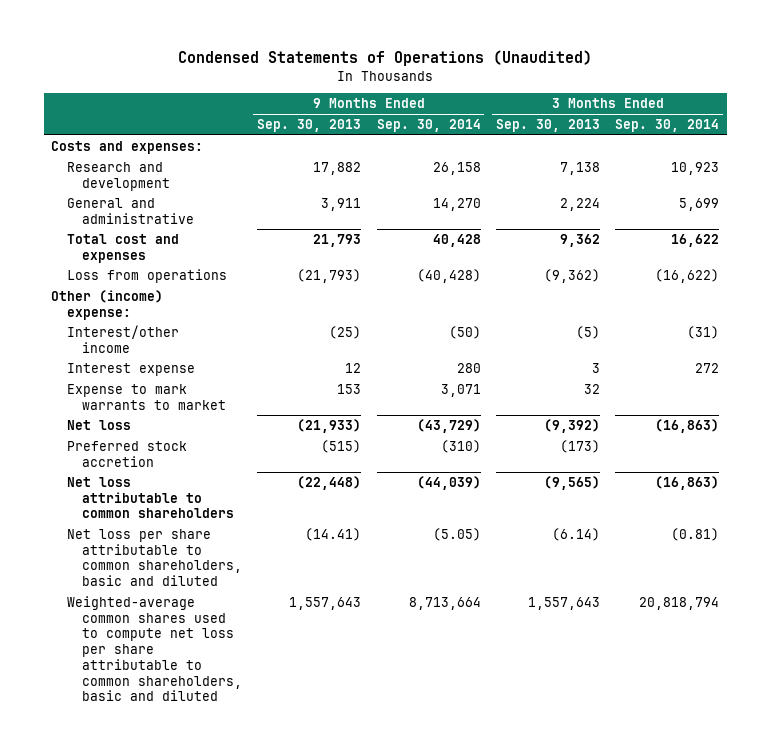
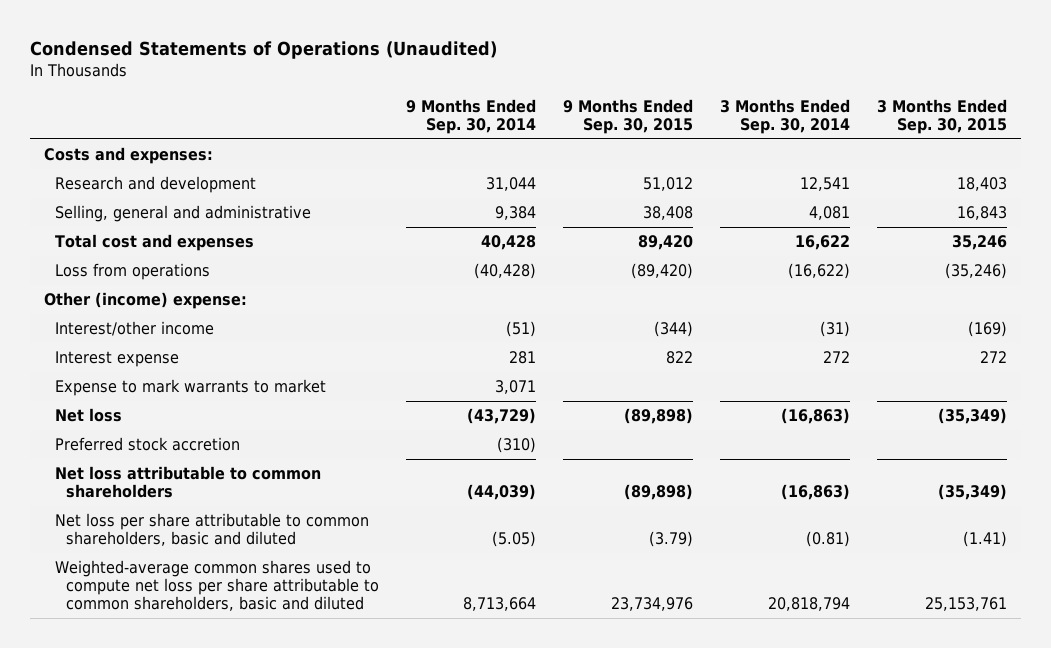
[257,119,362,133] Sep. 30, 2013 -> none
[495,119,600,133] Sep. 30, 2013 -> none
none -> [563,98,694,134] 9 Months Ended Sep. 30, 2015
none -> [877,98,1008,134] 3 Months Ended Sep. 30, 2015
[432,162,481,176] 26,158 -> [486,177,537,192] 31,044
[671,162,720,176] 10,923 -> [800,177,851,192] 12,541
[66,198,194,224] General and administrative -> [54,205,311,223] Selling, general and administrative
[432,198,481,212] 14,270 -> [495,206,537,221] 9,384
[679,198,720,212] 5,699 -> [809,206,851,221] 4,081
[448,326,481,340] (50) -> [506,321,537,338] (51)
[456,363,481,374] 280 -> [509,351,537,365] 281

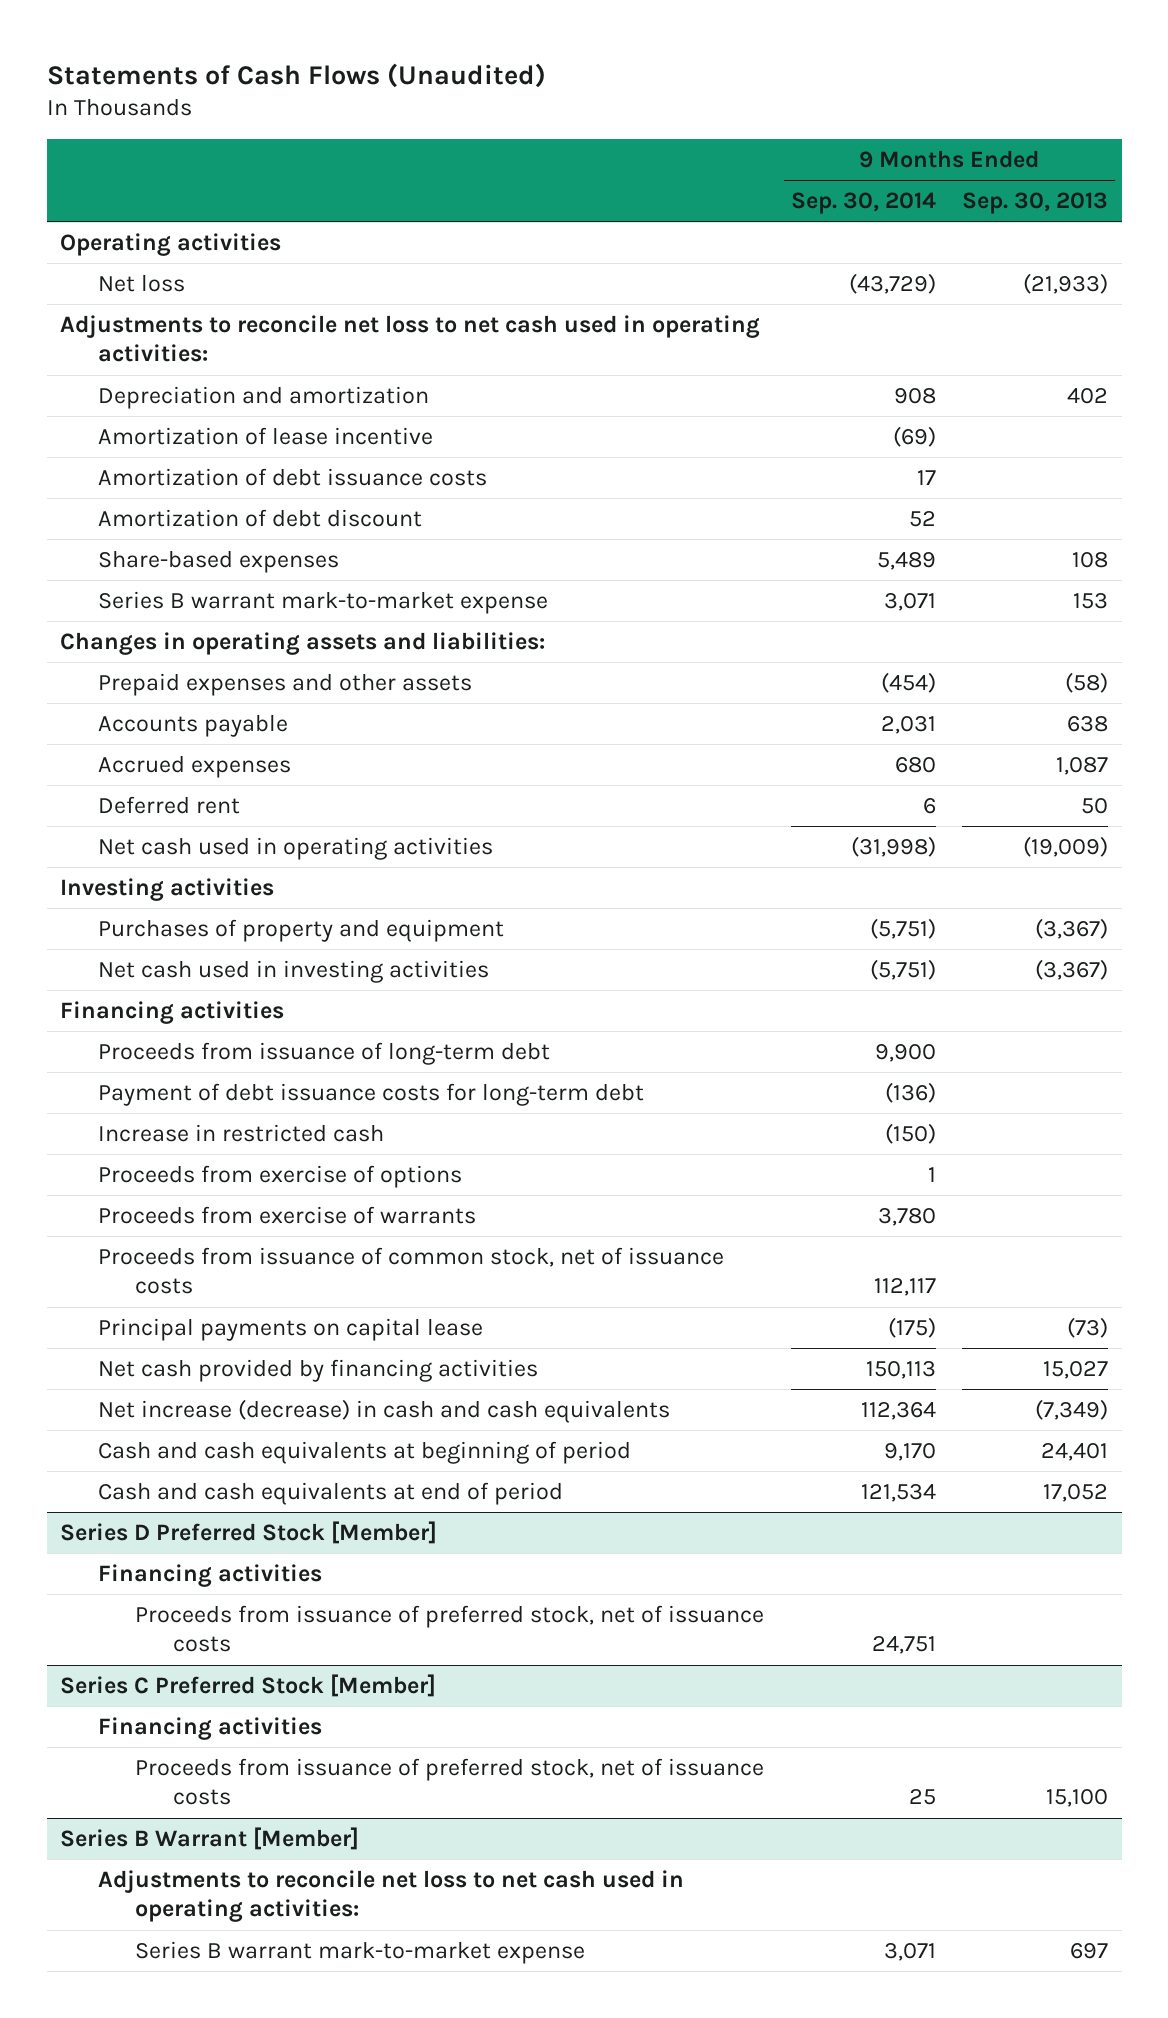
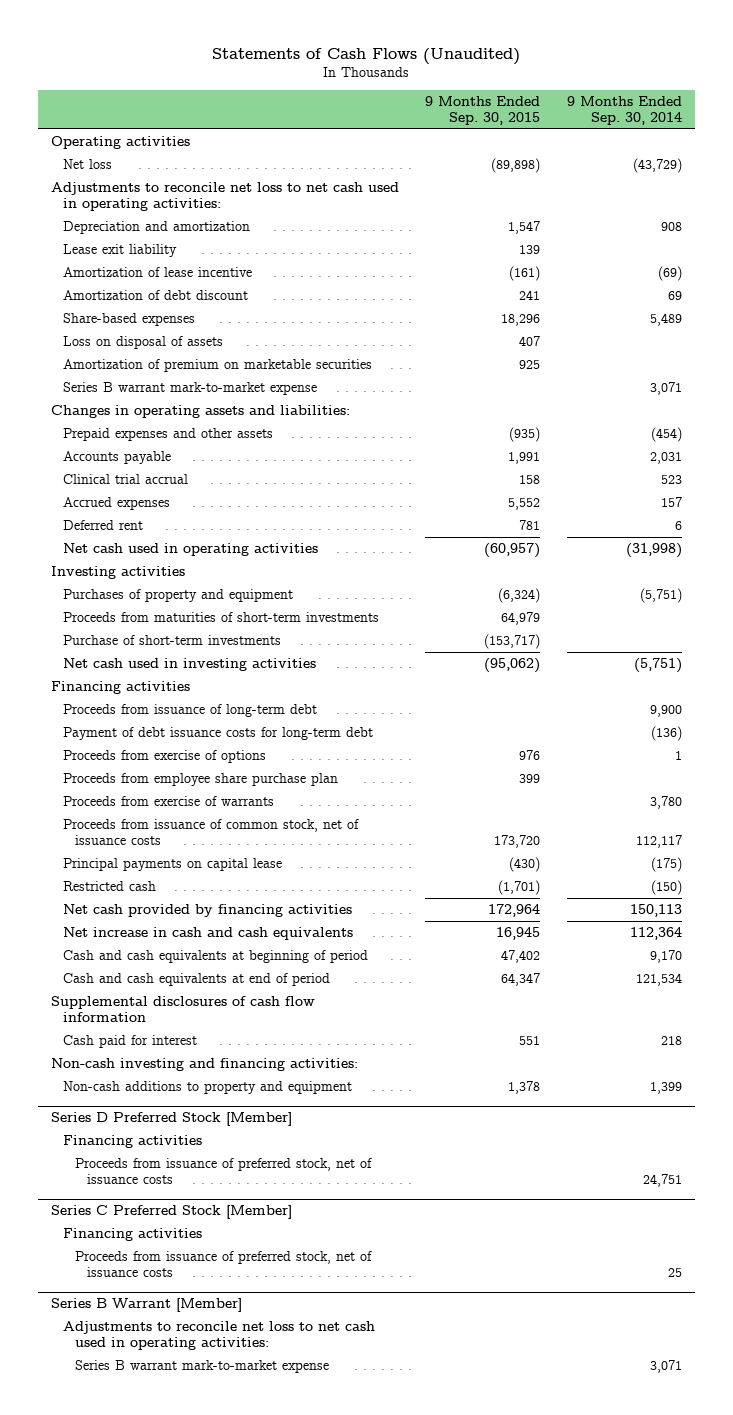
[962,192,1109,215] Sep. 30, 2013 -> none
none -> [425,96,541,126] 9 Months Ended Sep. 30, 2015
none -> [63,243,178,257] Lease exit liability
[97,467,487,486] Amortization of debt issuance costs -> none
[908,510,936,527] 52 -> [667,290,682,300] 69
none -> [63,335,224,349] Loss on disposal of assets
none -> [63,358,373,372] Amortization of premium on marketable securities
none -> [63,473,189,484] Clinical trial accrual
[894,756,936,773] 680 -> [660,496,682,507] 157
none -> [63,611,380,622] Proceeds from maturities of short-term investments
none -> [63,634,282,645] Purchase of short-term investments
[97,1123,384,1142] Increase in restricted cash -> none
none -> [63,772,339,786] Proceeds from employee share purchase plan
none -> [63,880,157,891] Restricted cash
[97,1398,670,1423] Net increase (decrease) in cash and cash equivalents -> [63,926,354,940] Net increase in cash and cash equivalents
none -> [51,995,316,1022] Supplemental disclosures of cash flow information
none -> [63,1034,198,1048] Cash paid for interest
none -> [51,1057,359,1071] Non-cash investing and financing activities:
none -> [63,1080,353,1094] Non-cash additions to property and equipment

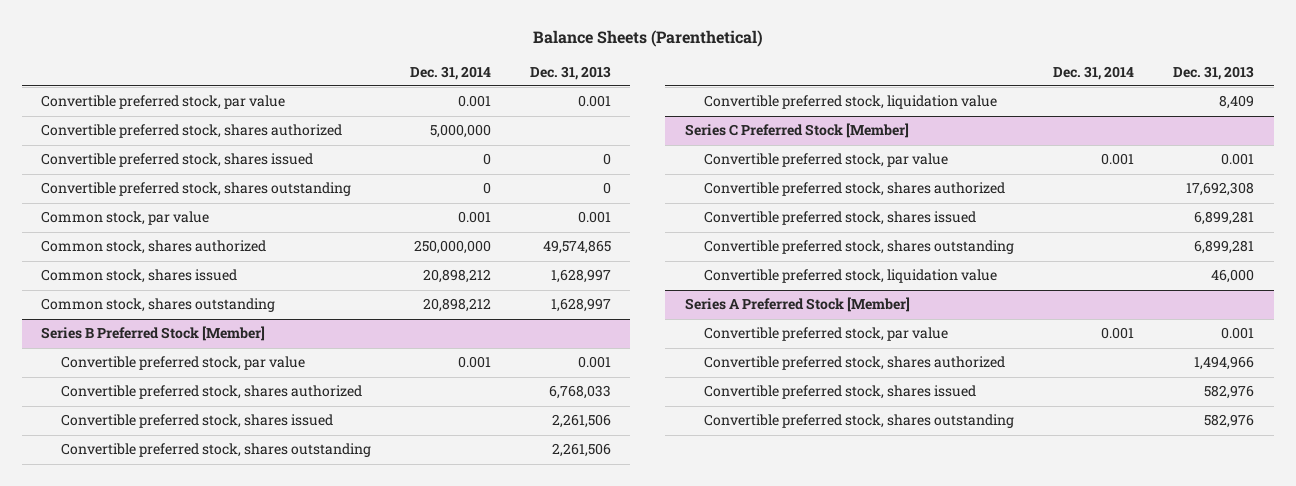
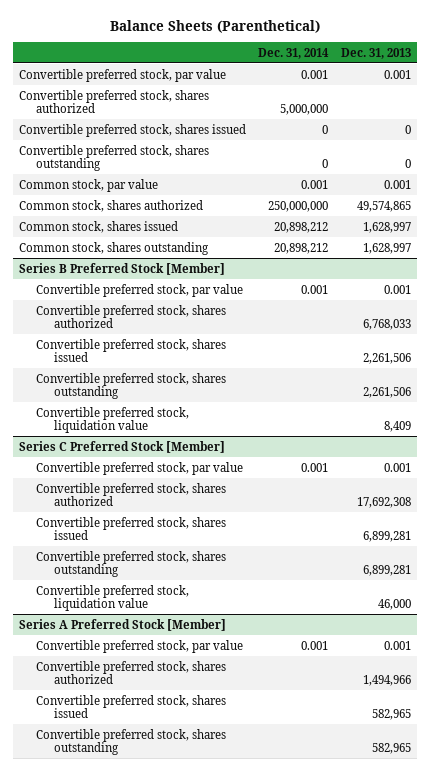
[1204,385,1255,400] 582,976 -> [371,709,411,721] 582,965
[1204,414,1255,429] 582,976 -> [371,743,411,755] 582,965

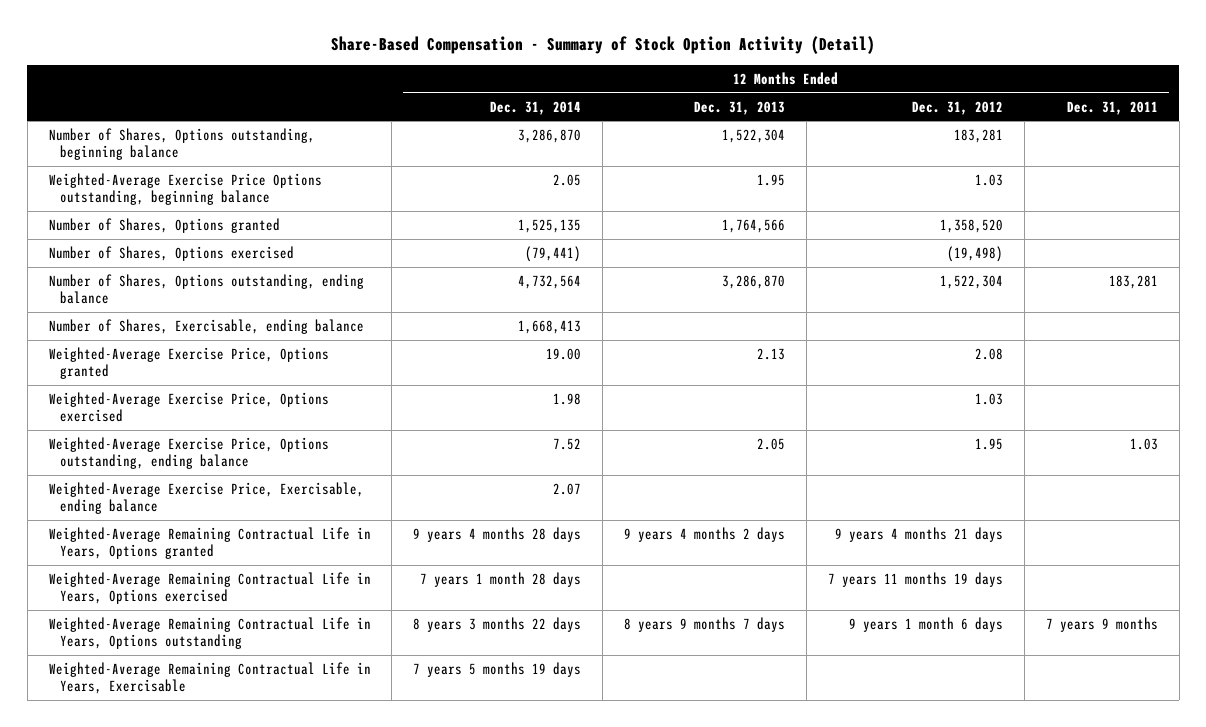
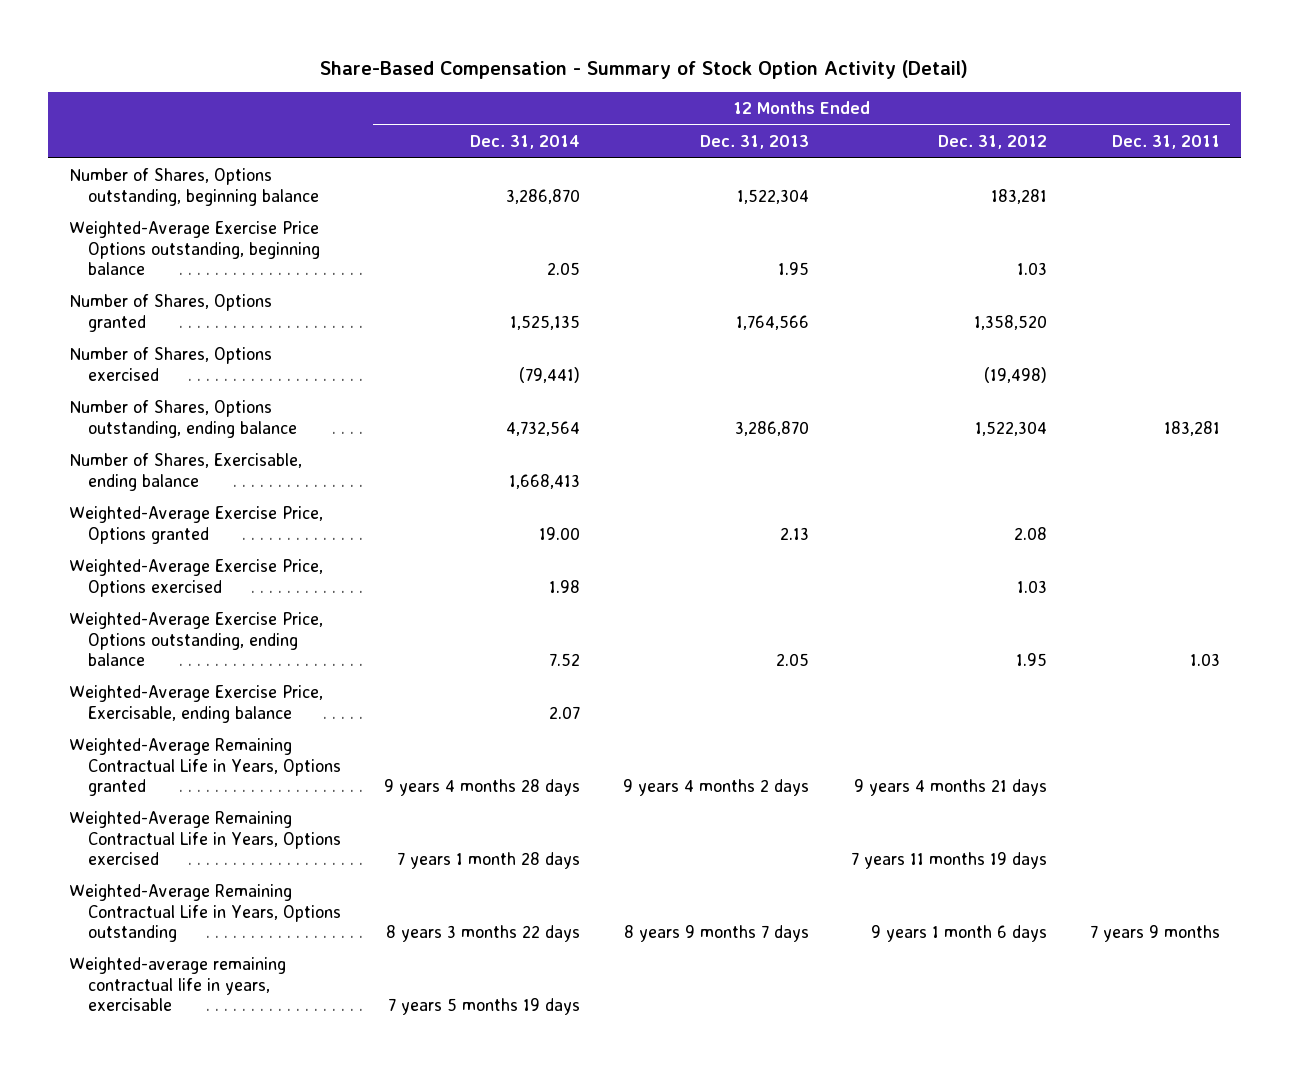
[48,662,371,695] Weighted-Average Remaining Contractual Life in Years, Exercisable -> [69,957,287,1011] Weighted-average remaining contractual life in years, exercisable

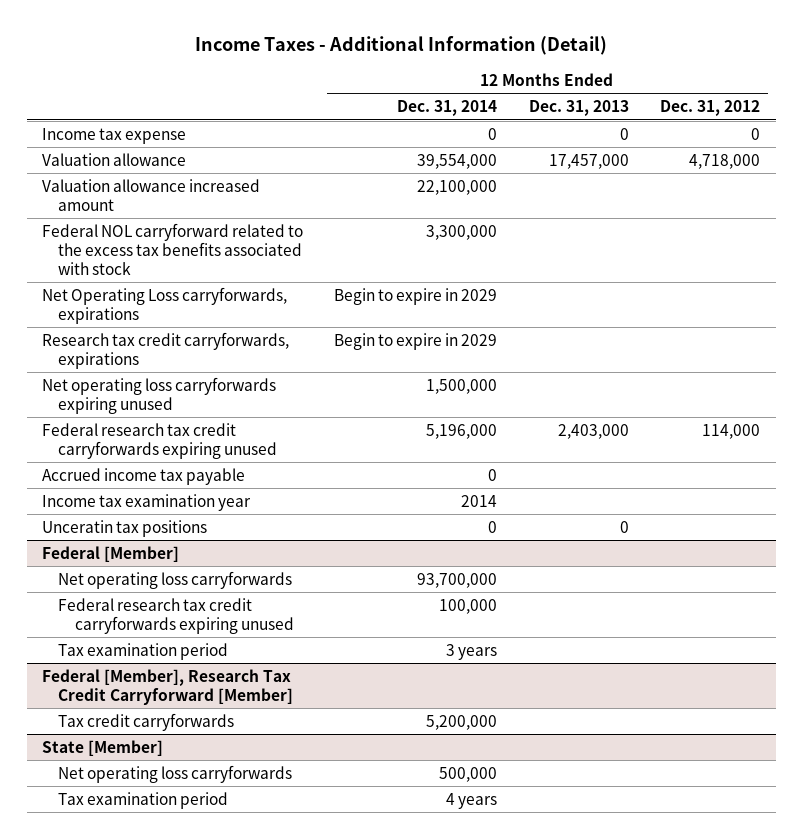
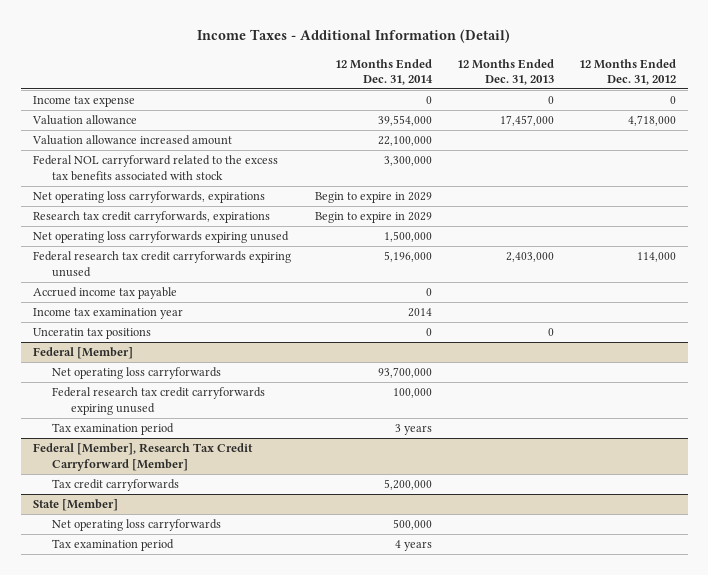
[42,286,288,324] Net Operating Loss carryforwards, expirations -> [32,191,265,204] Net operating loss carryforwards, expirations

